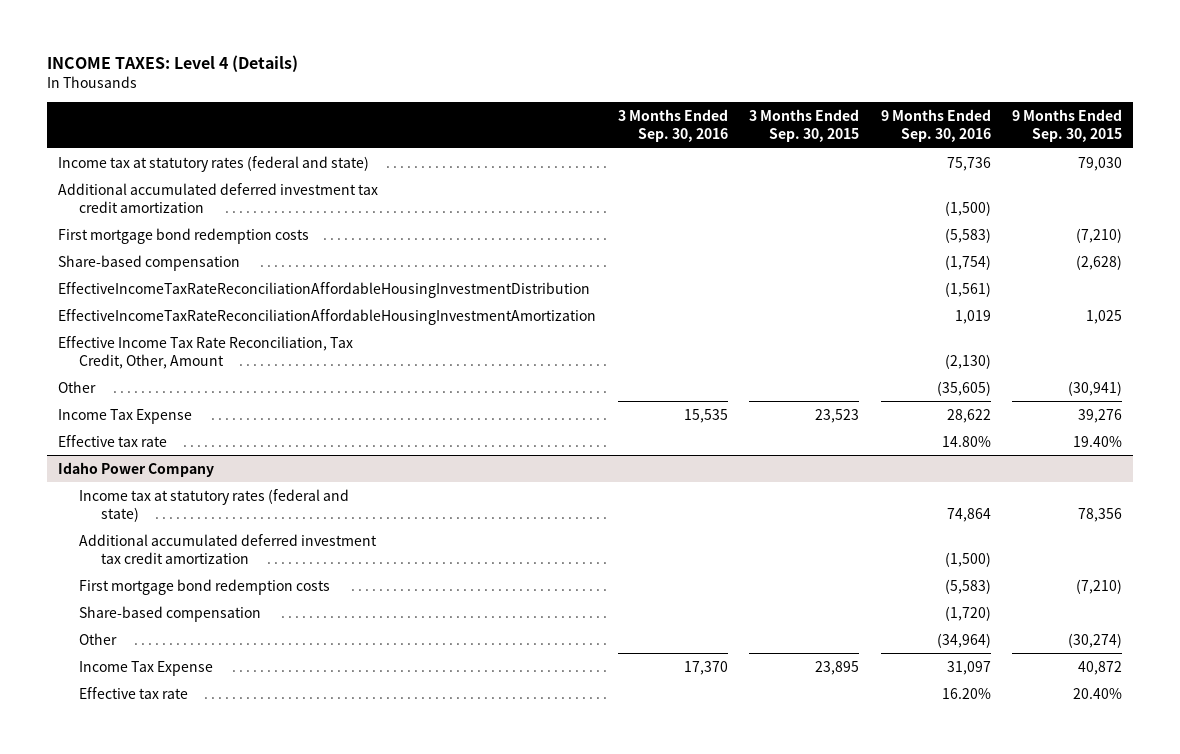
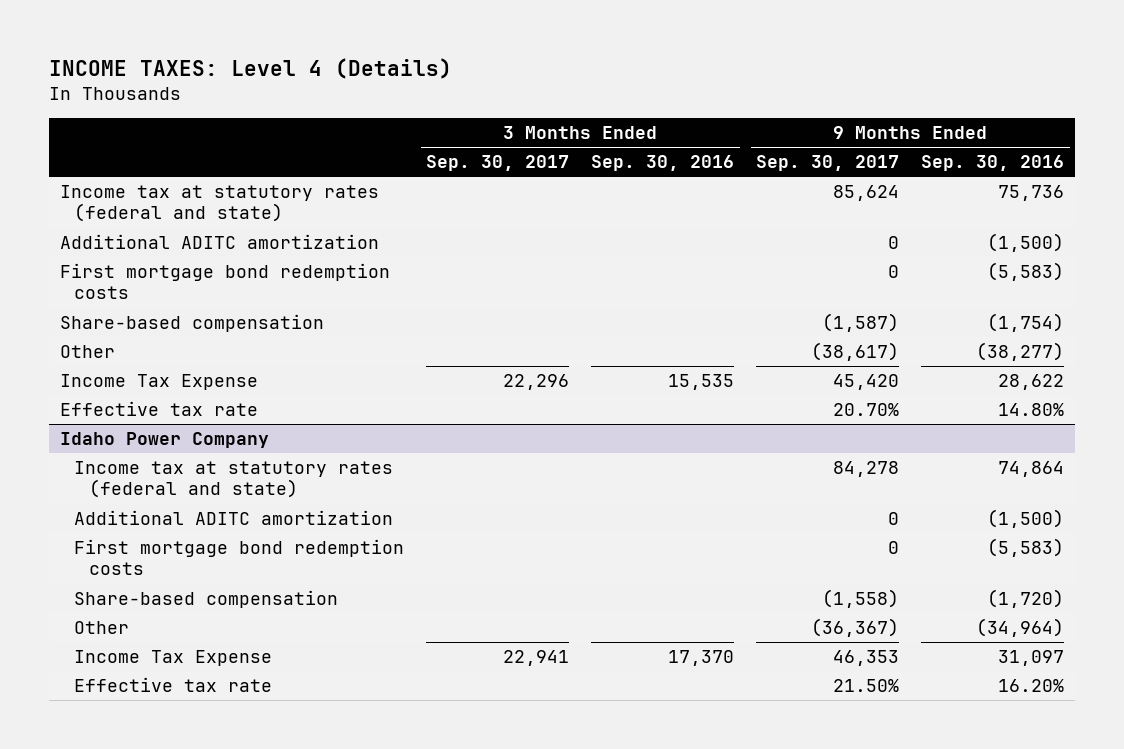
[749,109,860,143] 3 Months Ended Sep. 30, 2015 -> none
[1012,109,1123,143] 9 Months Ended Sep. 30, 2015 -> none
none -> [426,155,570,172] Sep. 30, 2017
none -> [756,155,900,172] Sep. 30, 2017
[58,182,379,213] Additional accumulated deferred investment tax credit amortization -> [59,234,379,250] Additional ADITC amortization
[58,281,591,298] EffectiveIncomeTaxRateReconciliationAffordableHousingInvestmentDistribution -> none
[58,308,597,325] EffectiveIncomeTaxRateReconciliationAffordableHousingInvestmentAmortization -> none
[58,335,354,369] Effective Income Tax Rate Reconciliation, Tax Credit, Other, Amount -> none
[936,380,991,396] (35,605) -> [976,342,1065,362] (38,277)
[79,533,378,564] Additional accumulated deferred investment tax credit amortization -> [74,510,394,526] Additional ADITC amortization

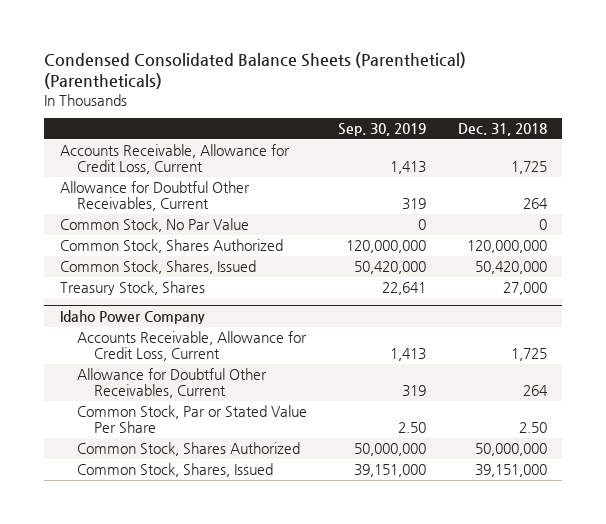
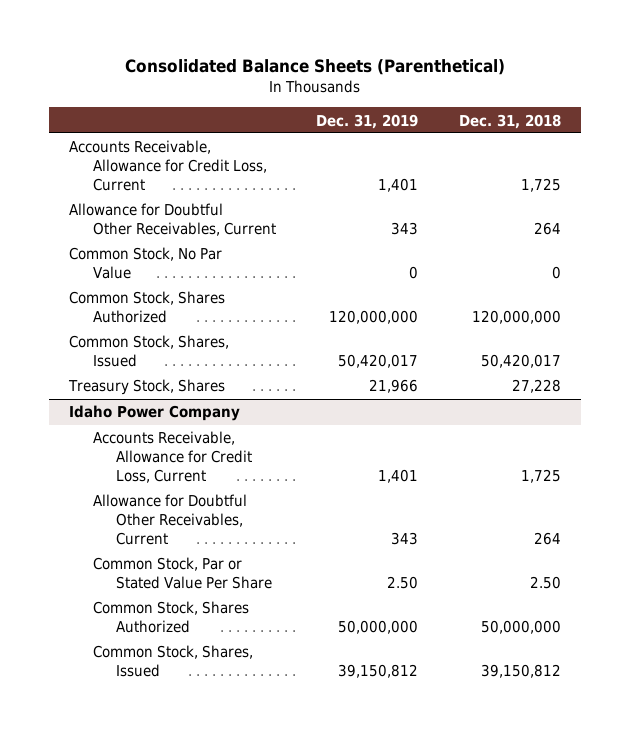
[43,52,466,90] Condensed Consolidated Balance Sheets (Parenthetical) (Parentheticals) -> [124,59,505,76] Consolidated Balance Sheets (Parenthetical)
[338,123,427,137] Sep. 30, 2019 -> none
none -> [316,113,419,129] Dec. 31, 2019
[474,261,547,275] 50,420,000 -> [480,353,561,368] 50,420,017
[502,282,547,296] 27,000 -> [511,379,561,394] 27,228
[474,464,547,478] 39,151,000 -> [480,663,561,678] 39,150,812

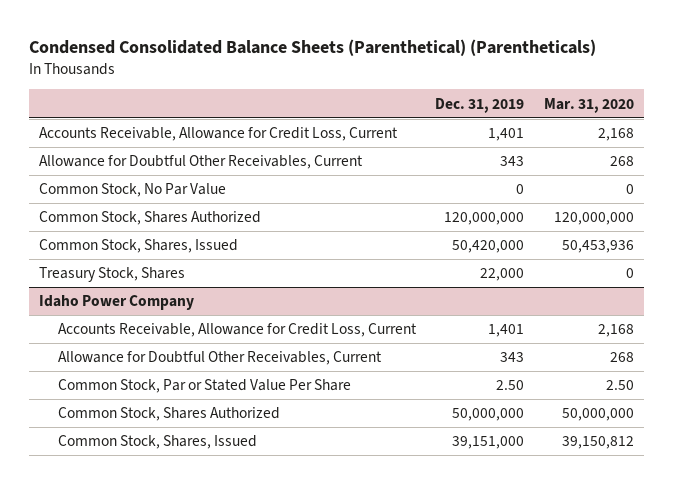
[124,59,505,76] Consolidated Balance Sheets (Parenthetical) -> [29,39,597,57] Condensed Consolidated Balance Sheets (Parenthetical) (Parentheticals)
[458,113,561,129] Dec. 31, 2018 -> none
none -> [544,97,635,113] Mar. 31, 2020
[338,353,419,368] 50,420,017 -> [452,240,525,254] 50,420,000
[369,379,419,394] 21,966 -> [480,268,525,282] 22,000
[338,663,419,678] 39,150,812 -> [452,436,525,450] 39,151,000

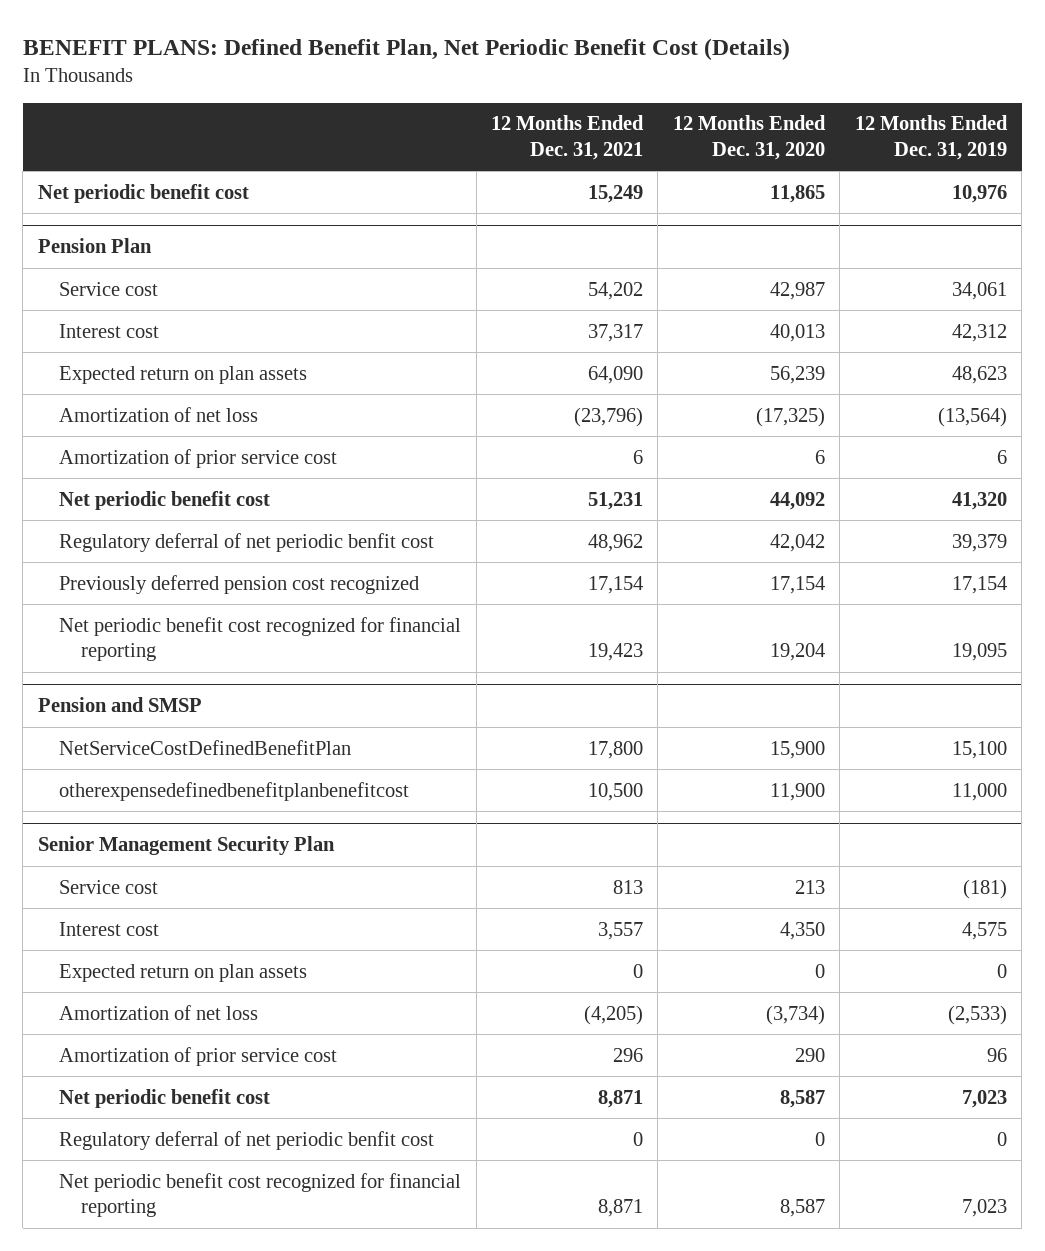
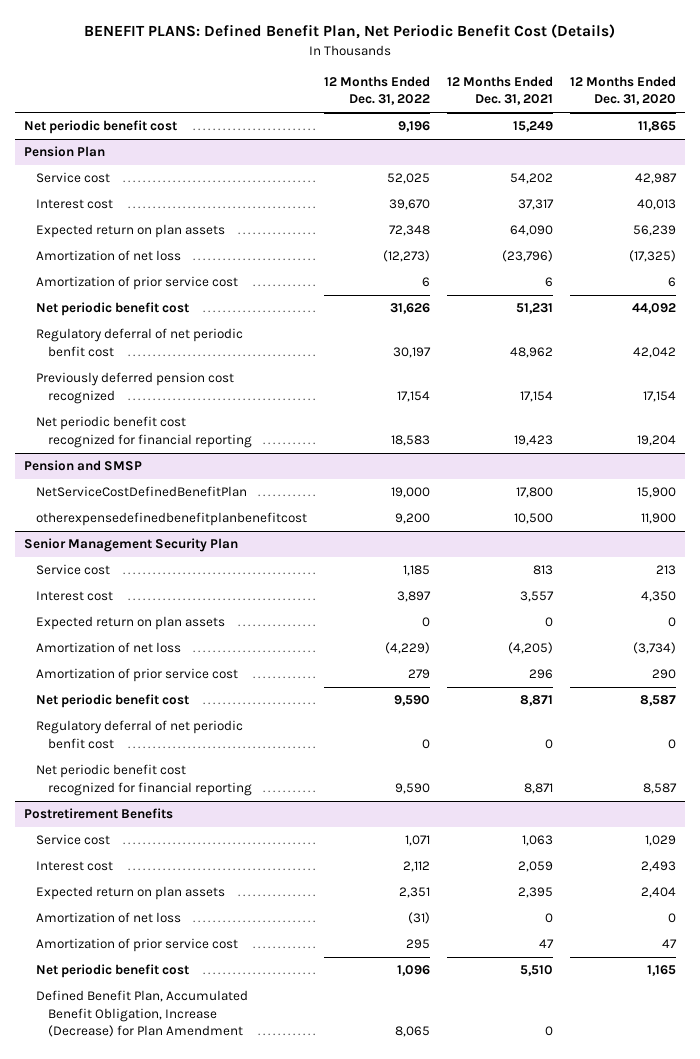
[854,115,1008,161] 12 Months Ended Dec. 31, 2019 -> none
none -> [323,75,430,106] 12 Months Ended Dec. 31, 2022
none -> [23,808,173,820] Postretirement Benefits
none -> [35,834,110,846] Service cost
none -> [35,861,113,872] Interest cost
none -> [35,886,225,901] Expected return on plan assets
none -> [35,912,181,924] Amortization of net loss
none -> [35,938,238,953] Amortization of prior service cost
none -> [35,964,189,979] Net periodic benefit cost
none -> [35,990,248,1038] Defined Benefit Plan, Accumulated Benefit Obligation, Increase (Decrease) for Plan Amendment

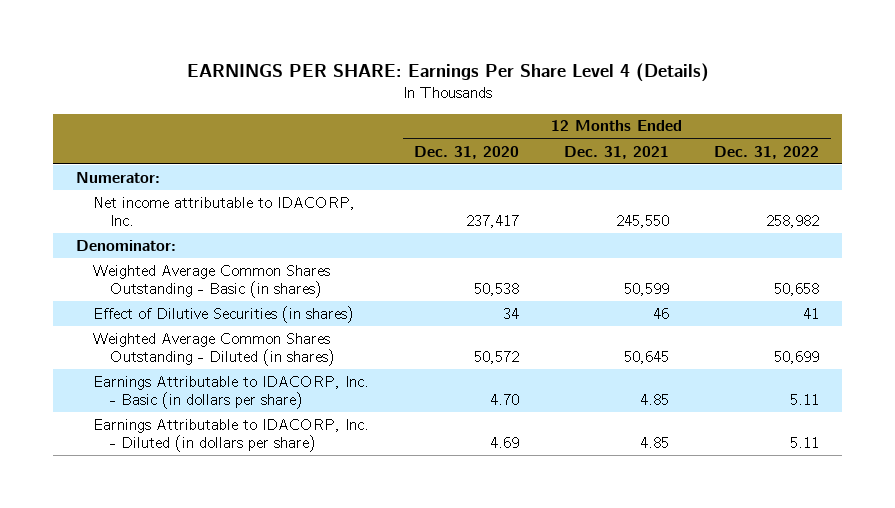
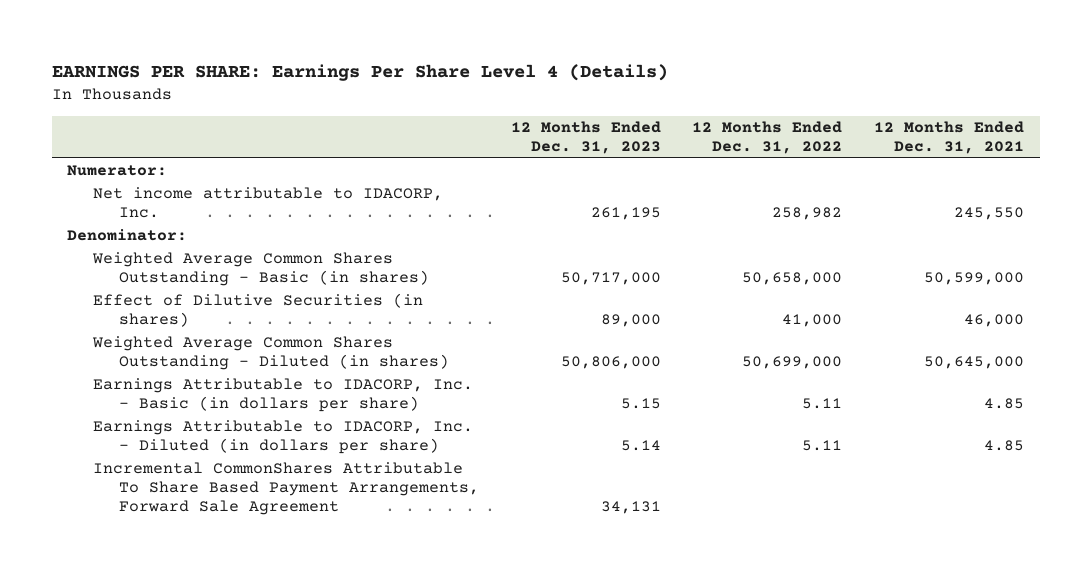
[414,145,520,159] Dec. 31, 2020 -> none
none -> [510,121,661,155] 12 Months Ended Dec. 31, 2023
[624,282,670,296] 50,599 -> [923,272,1024,286] 50,599,000
[774,282,820,296] 50,658 -> [742,272,843,286] 50,658,000
[653,307,670,319] 46 -> [963,314,1024,328] 46,000
[803,307,820,319] 41 -> [782,314,843,328] 41,000
[624,350,670,364] 50,645 -> [923,356,1024,370] 50,645,000
[774,350,820,364] 50,699 -> [742,356,843,370] 50,699,000
none -> [93,462,479,516] Incremental CommonShares Attributable To Share Based Payment Arrangements, Forward Sale Agreement

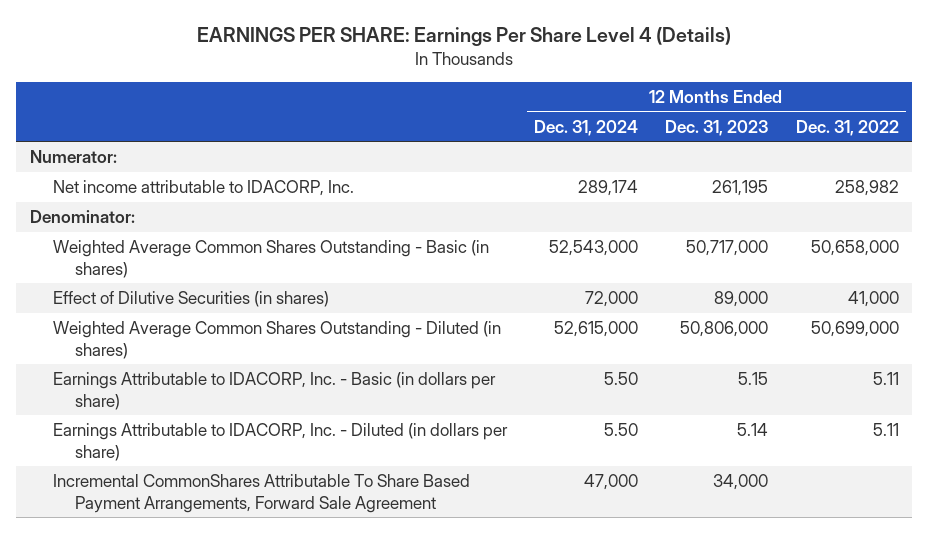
[873,121,1024,155] 12 Months Ended Dec. 31, 2021 -> none
none -> [533,119,638,136] Dec. 31, 2024
[600,501,661,515] 34,131 -> [713,473,769,490] 34,000

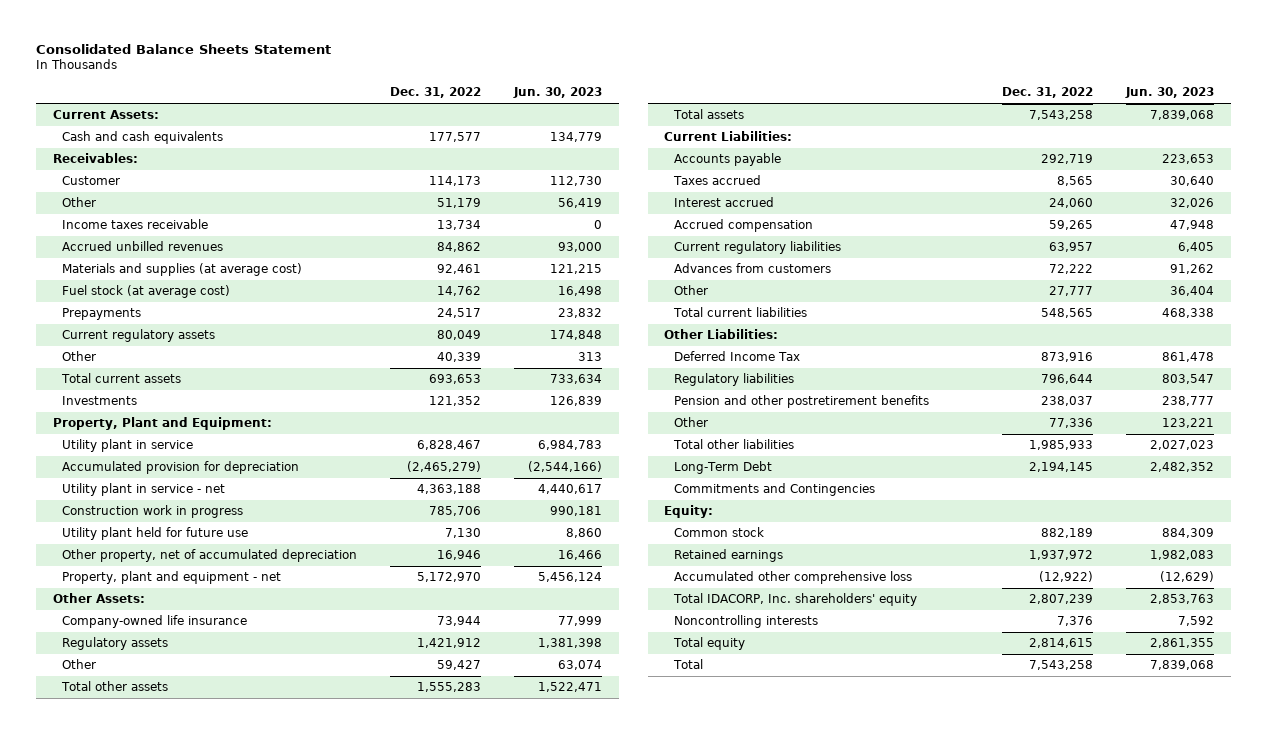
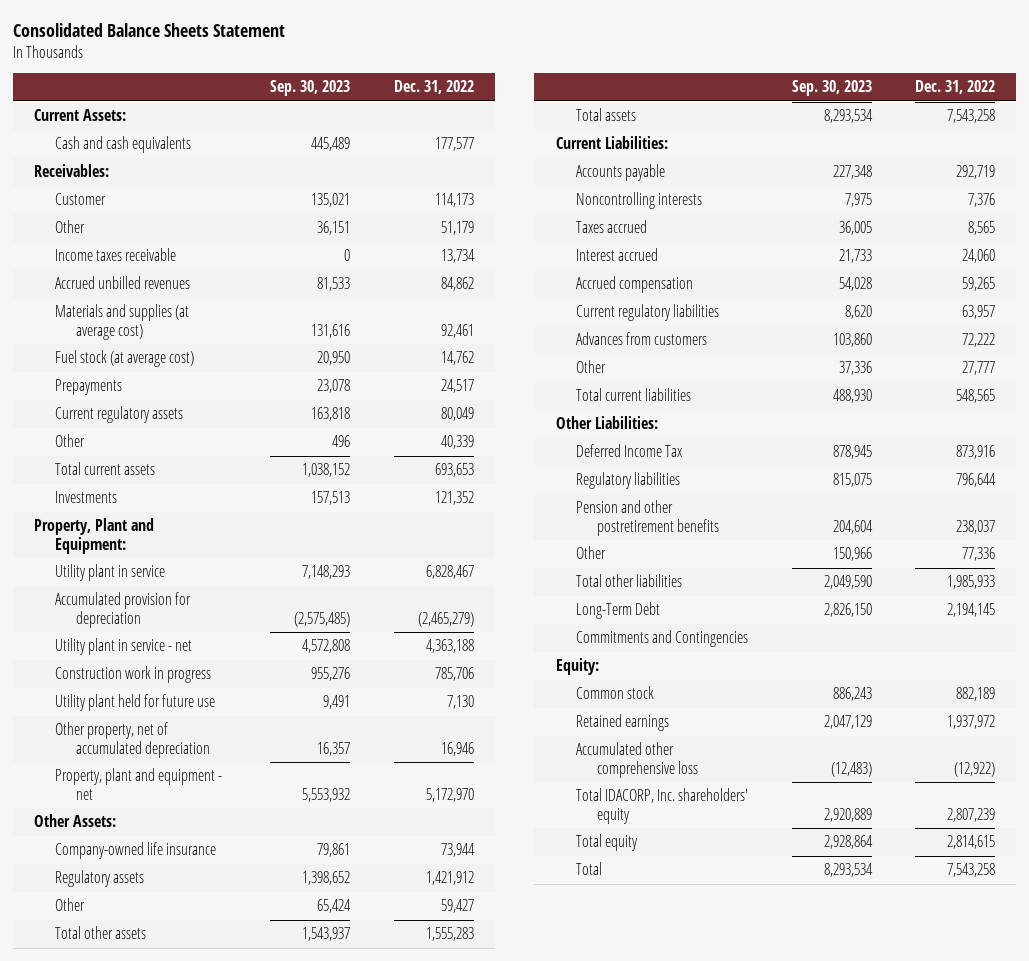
[513,87,603,99] Jun. 30, 2023 -> none
none -> [270,80,351,97] Sep. 30, 2023
[673,615,818,629] Noncontrolling interests -> [576,192,703,210] Noncontrolling interests

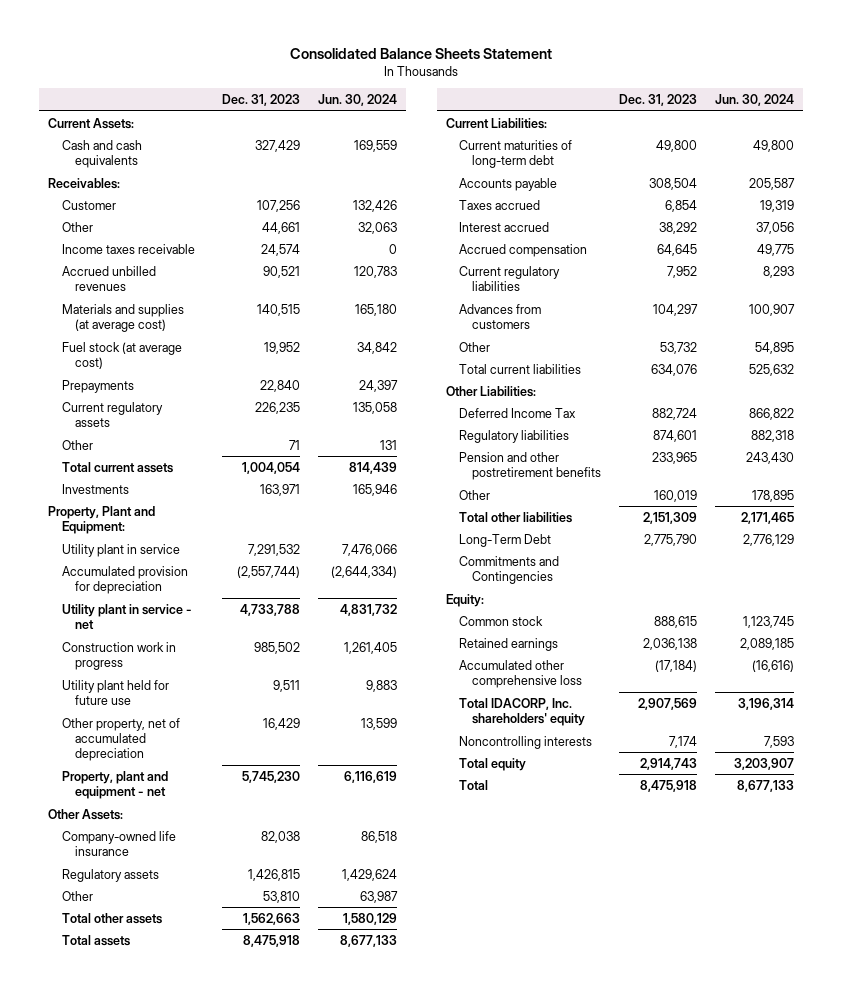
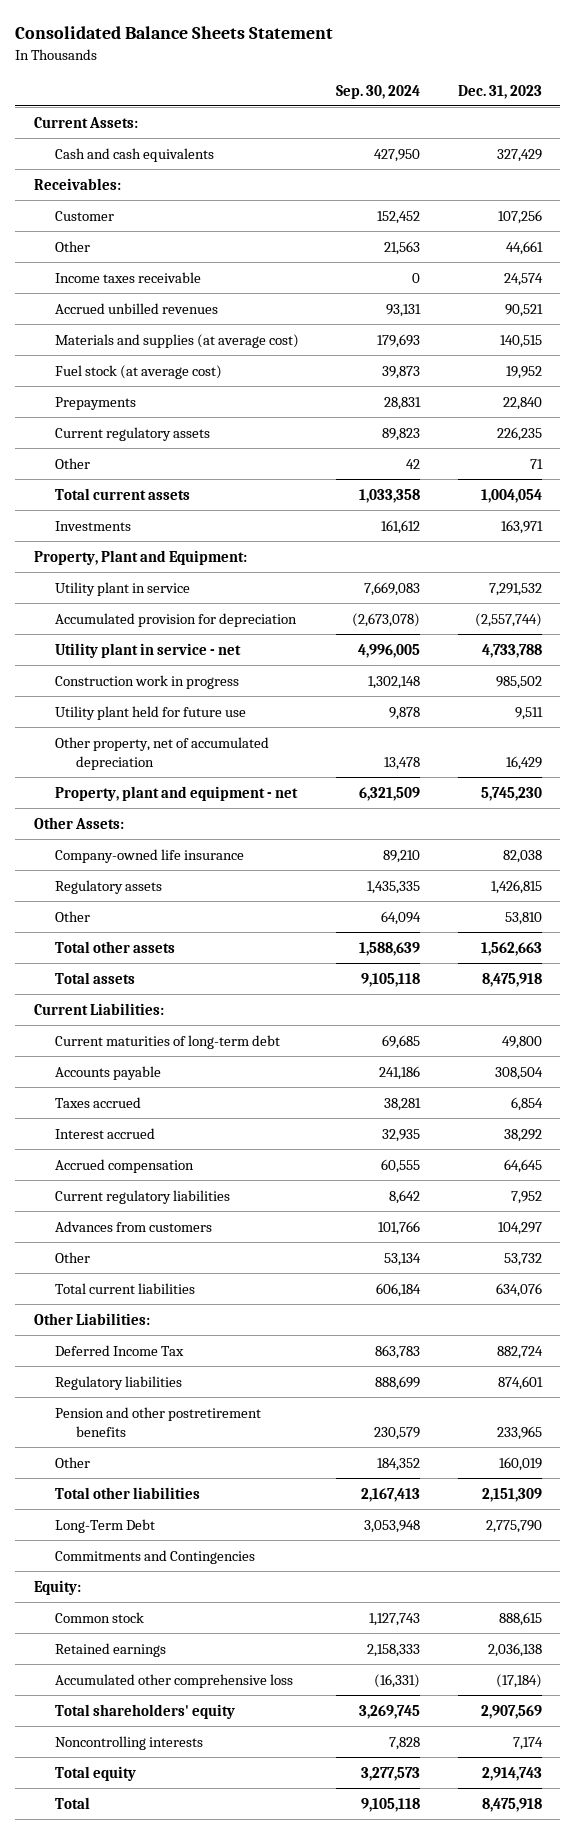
[317,94,397,107] Jun. 30, 2024 -> none
none -> [336,84,421,99] Sep. 30, 2024
[459,697,586,727] Total IDACORP, Inc. shareholders' equity -> [54,1703,235,1719] Total shareholders' equity

